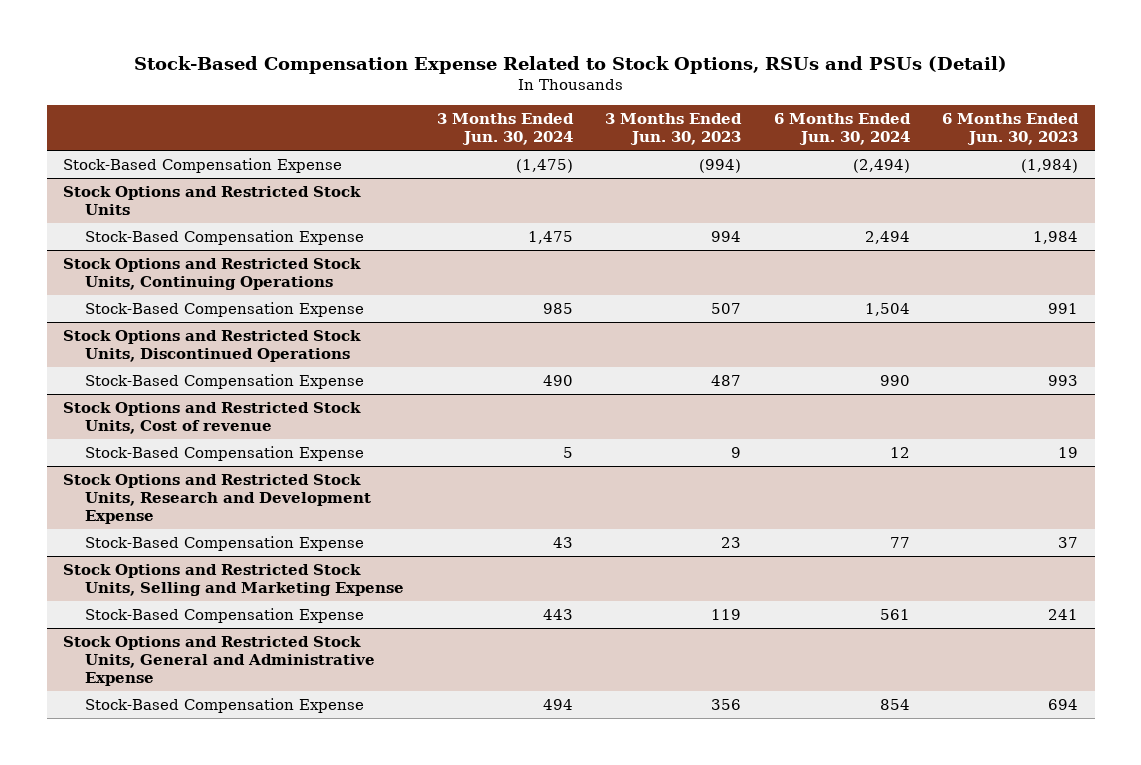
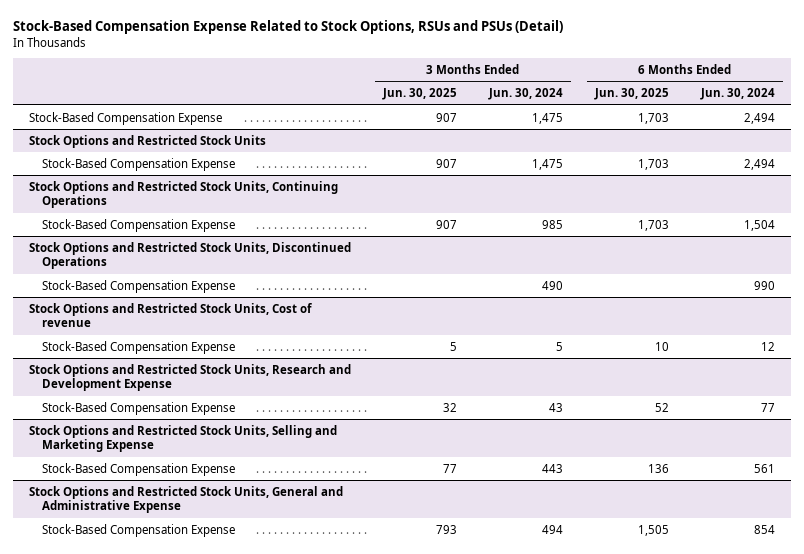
[605,113,743,146] 3 Months Ended Jun. 30, 2023 -> none
[942,113,1080,146] 6 Months Ended Jun. 30, 2023 -> none
none -> [382,88,458,101] Jun. 30, 2025
none -> [594,88,670,101] Jun. 30, 2025
[515,158,573,173] (1,475) -> [532,112,564,124] 1,475
[852,158,910,173] (2,494) -> [744,112,776,124] 2,494

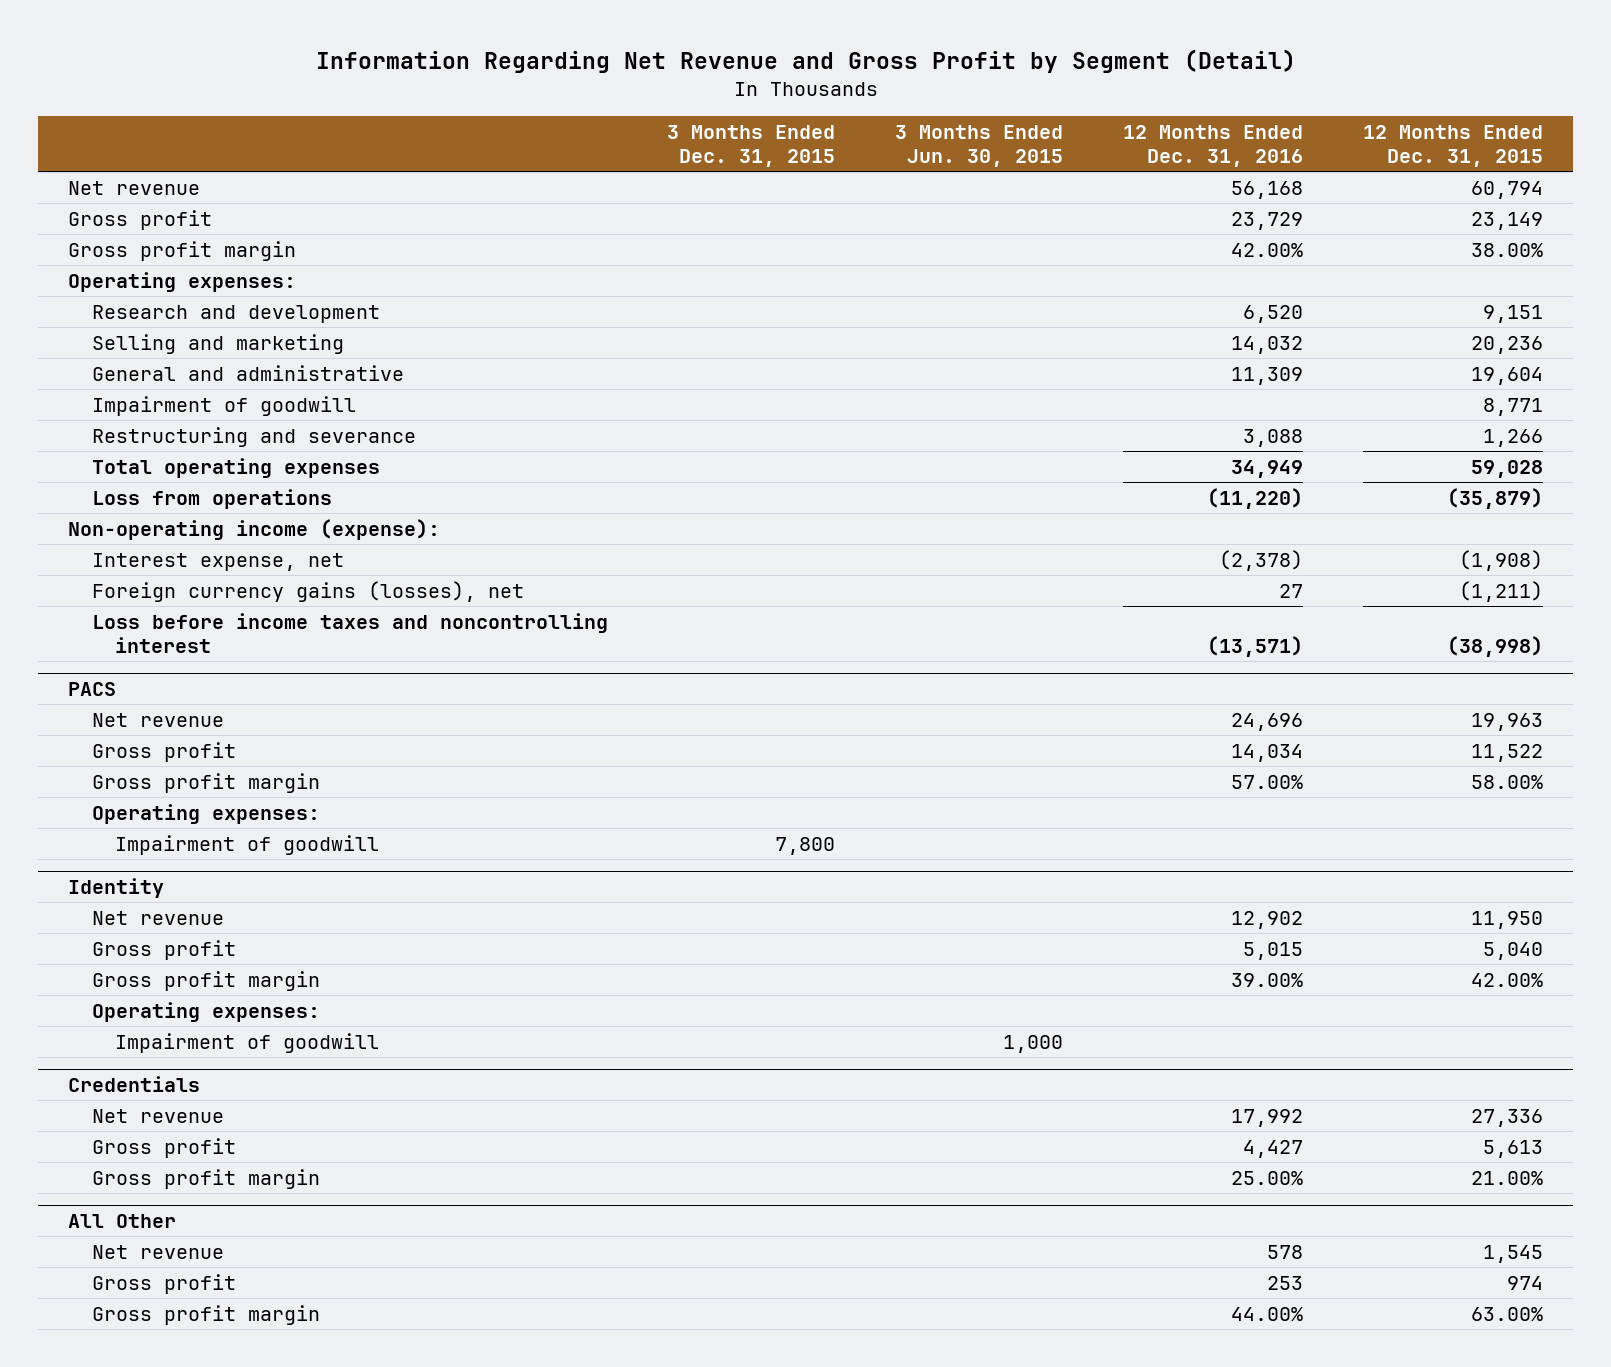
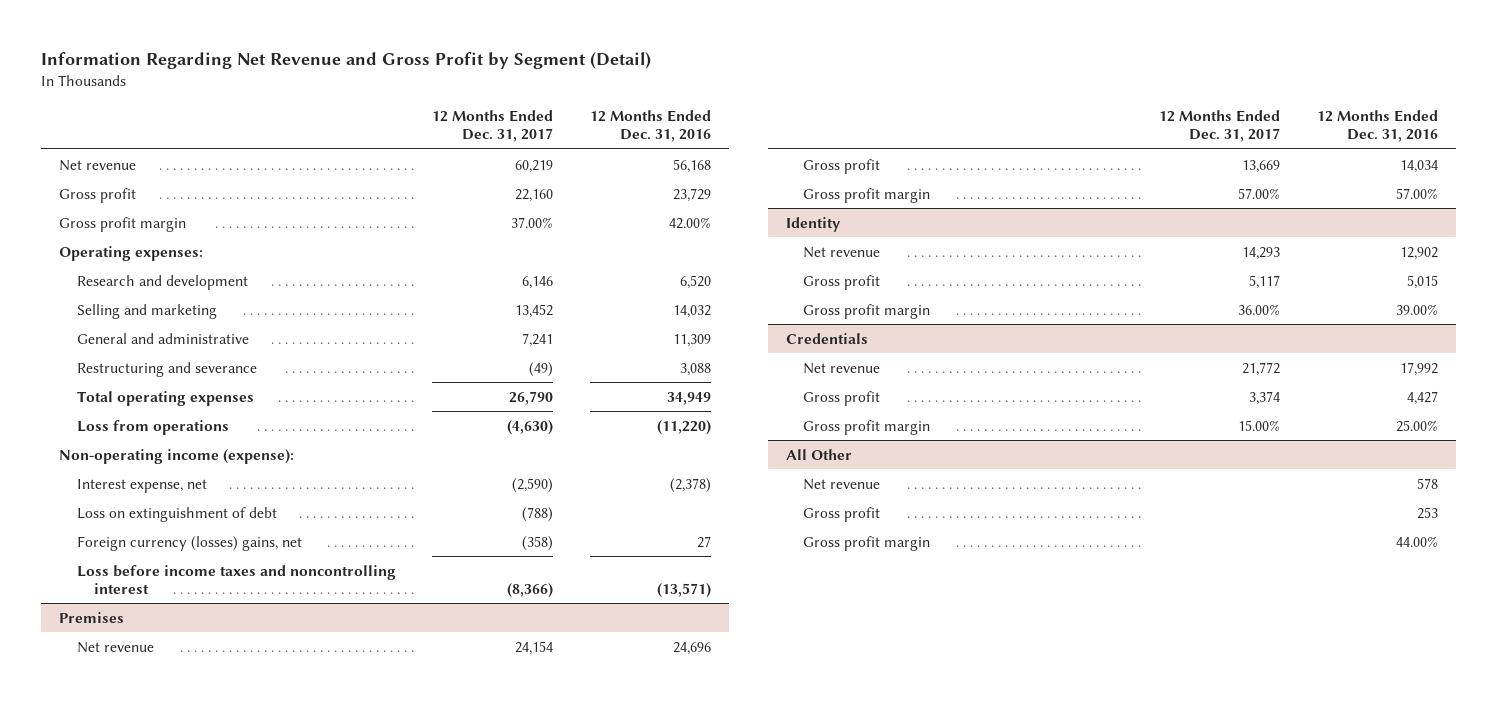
[667,125,836,168] 3 Months Ended Dec. 31, 2015 -> none
[895,125,1064,168] 3 Months Ended Jun. 30, 2015 -> none
[1362,125,1543,168] 12 Months Ended Dec. 31, 2015 -> none
none -> [432,109,554,143] 12 Months Ended Dec. 31, 2017
[91,395,356,416] Impairment of goodwill -> none
none -> [76,506,277,522] Loss on extinguishment of debt
[91,580,524,602] Foreign currency gains (losses), net -> [76,535,302,551] Foreign currency (losses) gains, net
[68,681,117,696] PACS -> [59,611,125,623] Premises
[91,803,320,824] Operating expenses: -> none
[114,834,379,855] Impairment of goodwill -> none
[91,1001,320,1022] Operating expenses: -> none
[114,1032,379,1053] Impairment of goodwill -> none

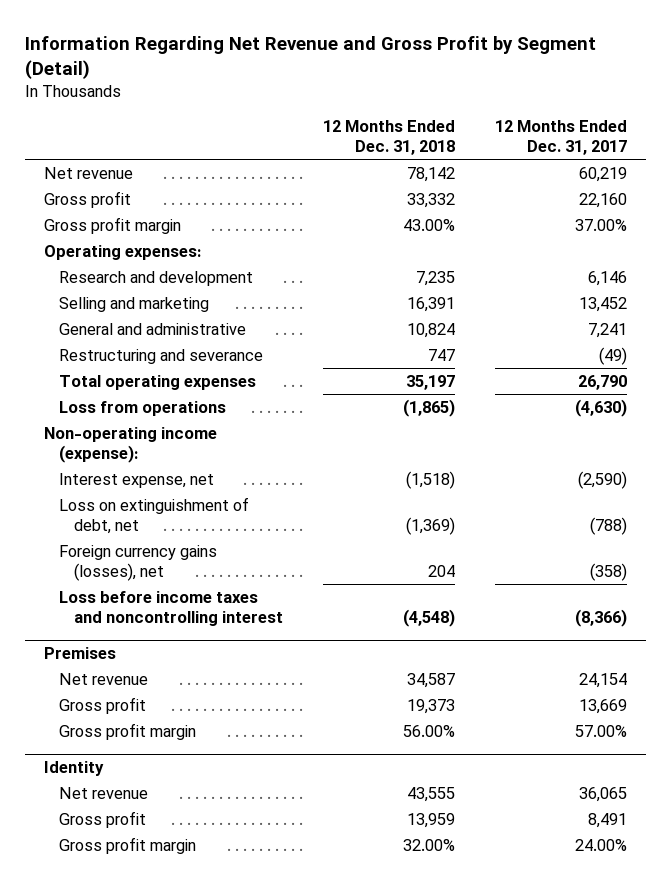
[589,109,711,143] 12 Months Ended Dec. 31, 2016 -> none
none -> [322,119,455,156] 12 Months Ended Dec. 31, 2018
[76,506,277,522] Loss on extinguishment of debt -> [59,496,250,535] Loss on extinguishment of debt, net
[76,535,302,551] Foreign currency (losses) gains, net -> [59,544,218,582] Foreign currency gains (losses), net
[786,332,869,344] Credentials -> none
[803,362,881,374] Net revenue -> none
[803,390,881,406] Gross profit -> none
[803,419,931,435] Gross profit margin -> none
[786,448,853,460] All Other -> none
[803,478,881,490] Net revenue -> none
[803,506,881,522] Gross profit -> none
[803,535,931,551] Gross profit margin -> none
[1242,246,1281,260] 14,293 -> [578,786,627,802] 36,065
[1249,274,1281,289] 5,117 -> [587,812,627,828] 8,491
[1238,303,1281,315] 36.00% -> [574,838,627,851] 24.00%

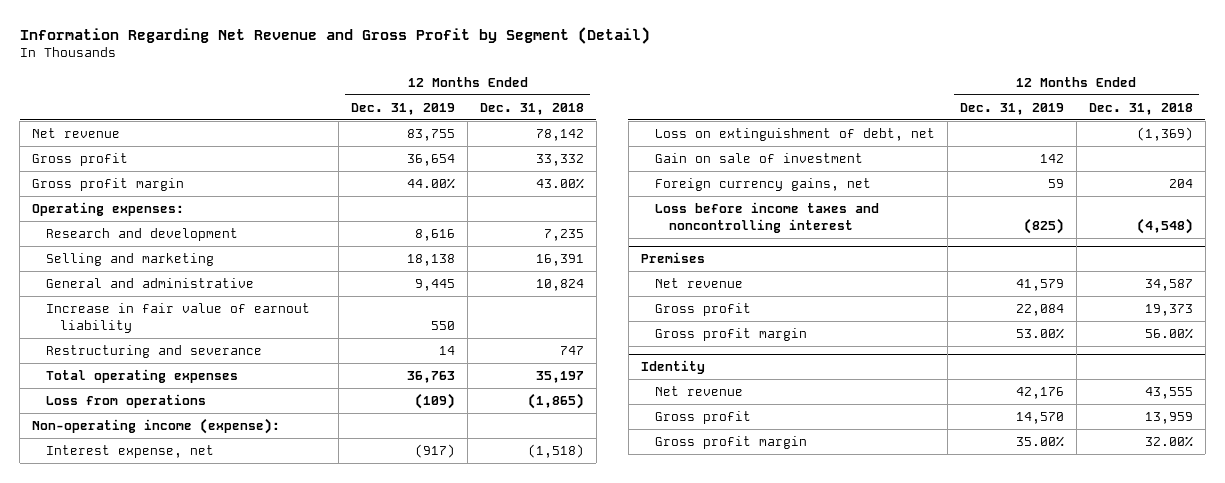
[494,119,627,156] 12 Months Ended Dec. 31, 2017 -> none
none -> [351,102,456,115] Dec. 31, 2019
none -> [46,302,311,333] Increase in fair value of earnout liability
none -> [655,152,864,163] Gain on sale of investment
[59,544,218,582] Foreign currency gains (losses), net -> [655,177,872,191] Foreign currency gains, net

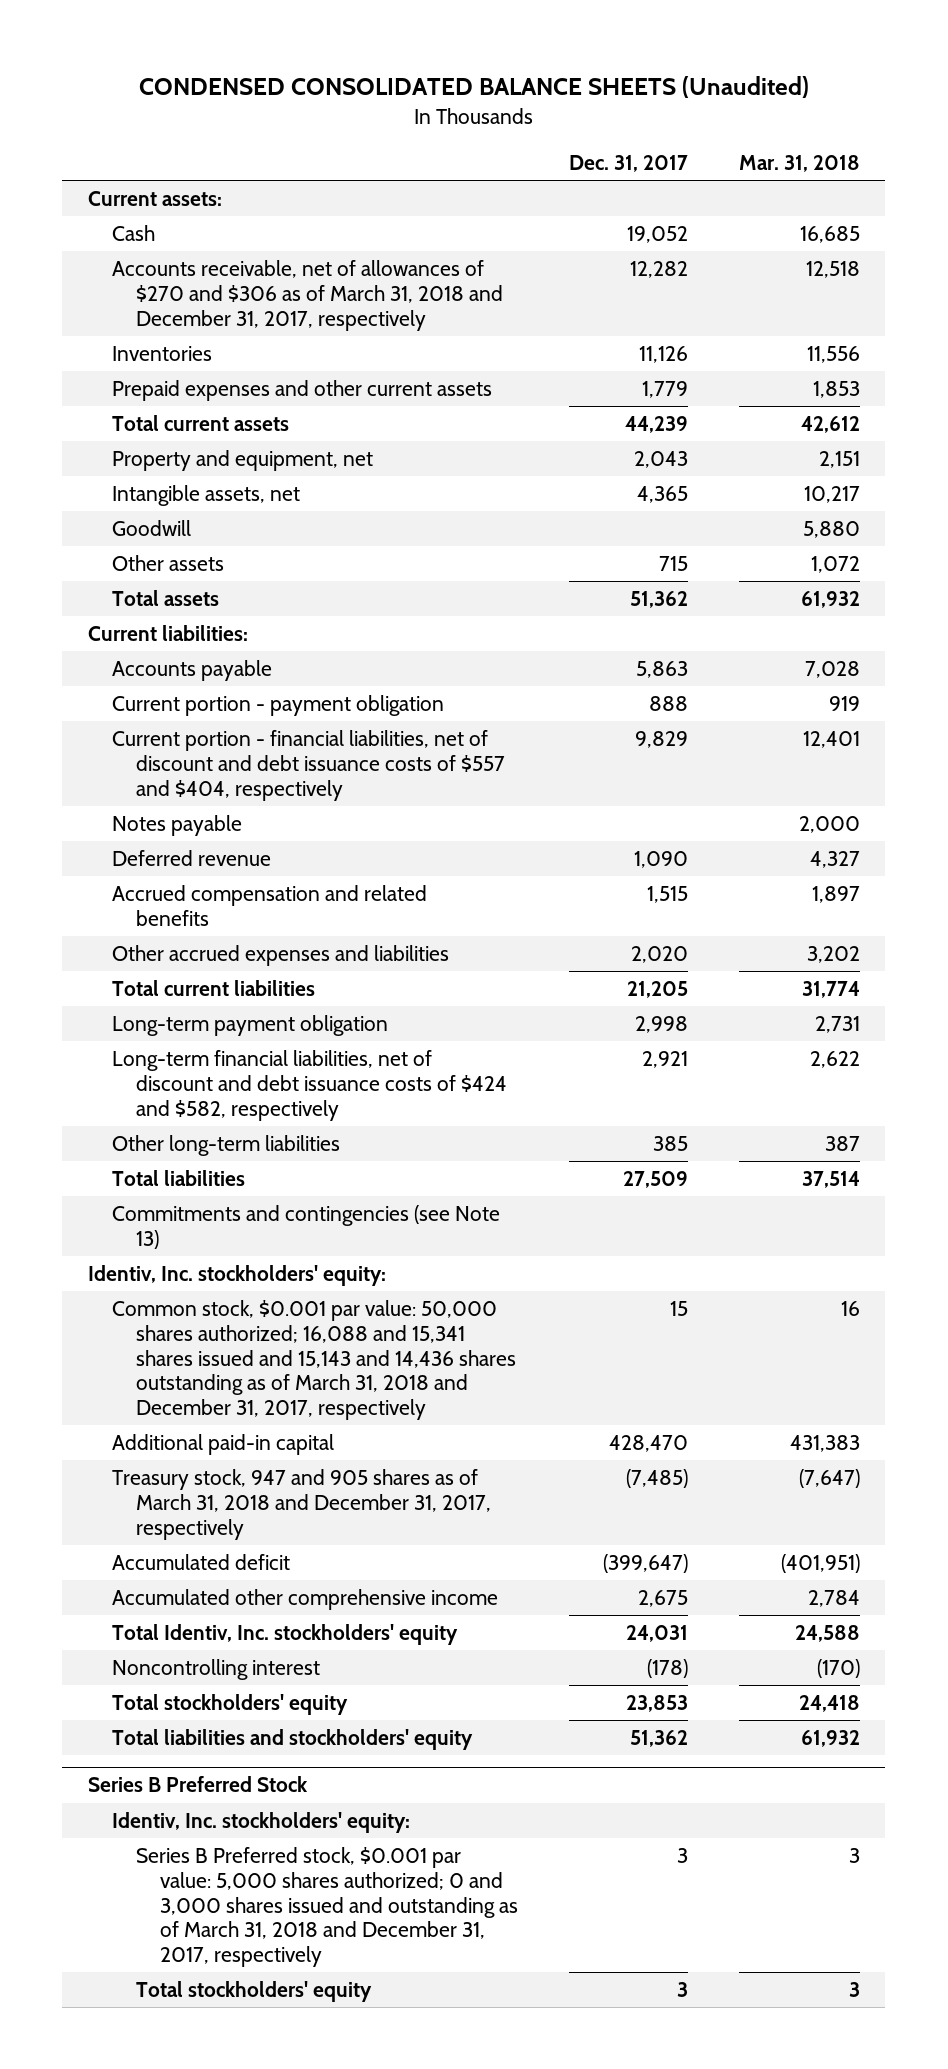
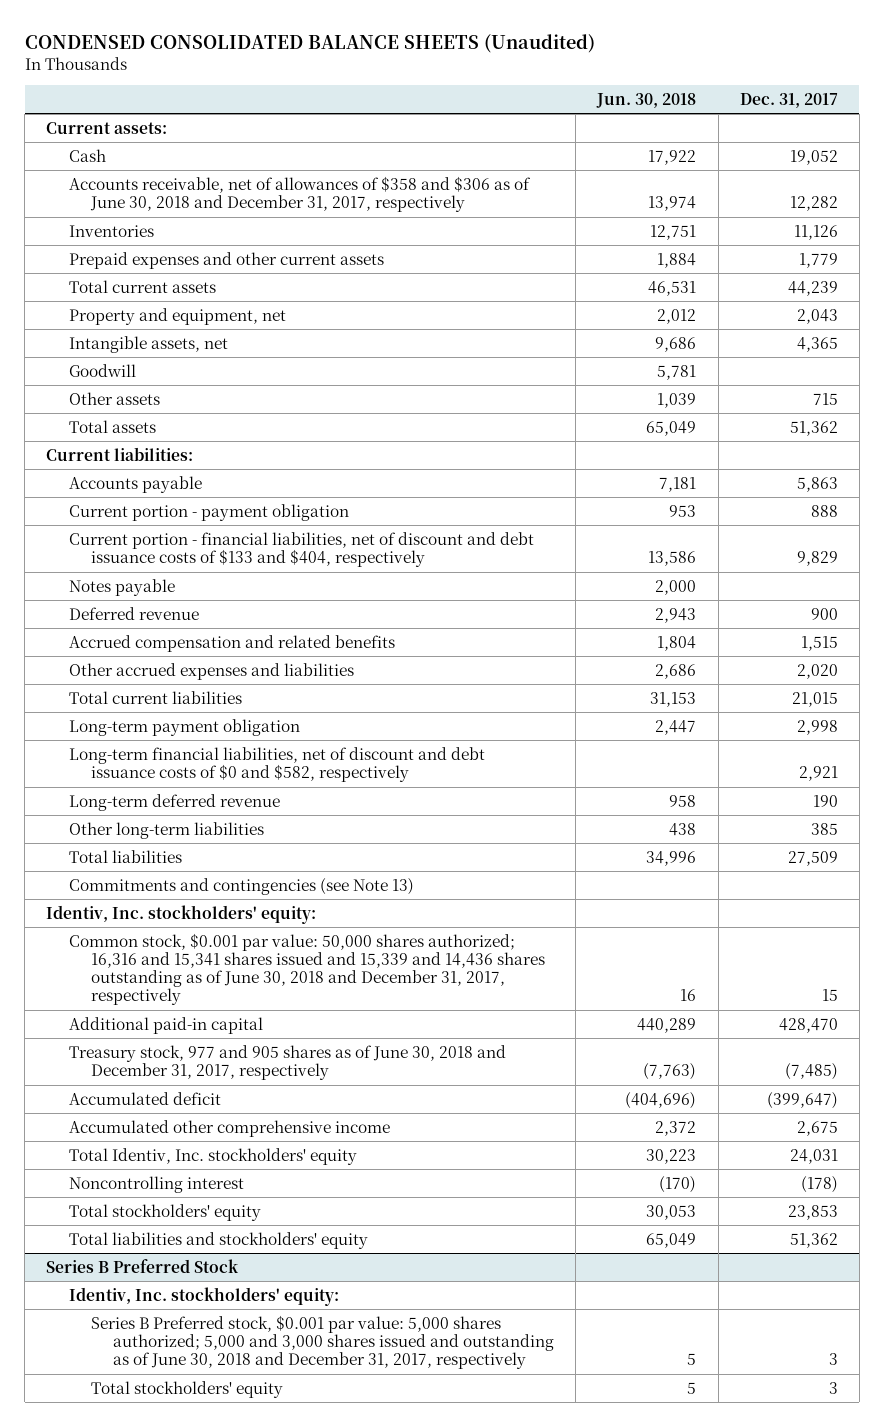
[738,154,860,172] Mar. 31, 2018 -> none
none -> [596,92,697,108] Jun. 30, 2018
[111,260,504,331] Accounts receivable, net of allowances of $270 and $306 as of March 31, 2018 and December 31, 2017, respectively -> [68,175,531,213] Accounts receivable, net of allowances of $358 and $306 as of June 30, 2018 and December 31, 2017, respectively
[111,730,506,801] Current portion - financial liabilities, net of discount and debt issuance costs of $557 and $404, respectively -> [68,531,534,568] Current portion - financial liabilities, net of discount and debt issuance costs of $133 and $404, respectively
[633,851,688,869] 1,090 -> [810,607,838,620] 900
[626,981,688,999] 21,205 -> [791,691,838,707] 21,015
[111,1050,508,1121] Long-term financial liabilities, net of discount and debt issuance costs of $424 and $582, respectively -> [68,746,485,783] Long-term financial liabilities, net of discount and debt issuance costs of $0 and $582, respectively
none -> [68,793,280,811] Long-term deferred revenue
[111,1300,517,1421] Common stock, $0.001 par value: 50,000 shares authorized; 16,088 and 15,341 shares issued and 15,143 and 14,436 shares outstanding as of March 31, 2018 and December 31, 2017, respectively -> [68,932,545,1006] Common stock, $0.001 par value: 50,000 shares authorized; 16,316 and 15,341 shares issued and 15,339 and 14,436 shares outstanding as of June 30, 2018 and December 31, 2017, respectively
[111,1469,492,1540] Treasury stock, 947 and 905 shares as of March 31, 2018 and December 31, 2017, respectively -> [68,1044,506,1081] Treasury stock, 977 and 905 shares as of June 30, 2018 and December 31, 2017, respectively
[136,1847,519,1968] Series B Preferred stock, $0.001 par value: 5,000 shares authorized; 0 and 3,000 shares issued and outstanding as of March 31, 2018 and December 31, 2017, respectively -> [90,1314,555,1370] Series B Preferred stock, $0.001 par value: 5,000 shares authorized; 5,000 and 3,000 shares issued and outstanding as of June 30, 2018 and December 31, 2017, respectively

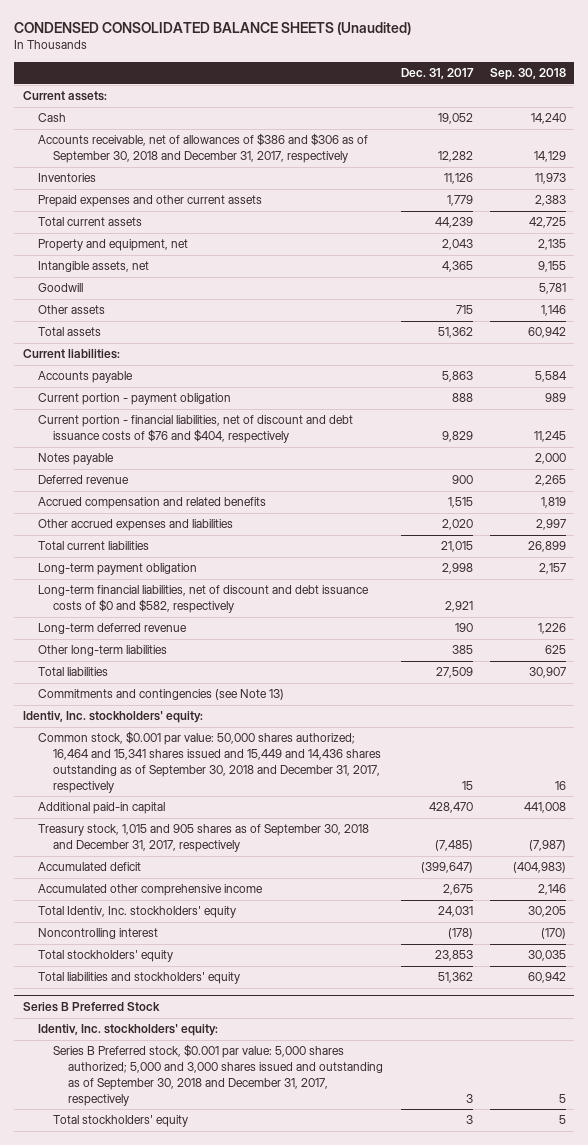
[596,92,697,108] Jun. 30, 2018 -> none
none -> [489,68,566,81] Sep. 30, 2018
[68,175,531,213] Accounts receivable, net of allowances of $358 and $306 as of June 30, 2018 and December 31, 2017, respectively -> [37,133,368,164] Accounts receivable, net of allowances of $386 and $306 as of September 30, 2018 and December 31, 2017, respectively
[68,531,534,568] Current portion - financial liabilities, net of discount and debt issuance costs of $133 and $404, respectively -> [37,415,353,444] Current portion - financial liabilities, net of discount and debt issuance costs of $76 and $404, respectively
[68,932,545,1006] Common stock, $0.001 par value: 50,000 shares authorized; 16,316 and 15,341 shares issued and 15,339 and 14,436 shares outstanding as of June 30, 2018 and December 31, 2017, respectively -> [37,731,382,793] Common stock, $0.001 par value: 50,000 shares authorized; 16,464 and 15,341 shares issued and 15,449 and 14,436 shares outstanding as of September 30, 2018 and December 31, 2017, respectively
[68,1044,506,1081] Treasury stock, 977 and 905 shares as of June 30, 2018 and December 31, 2017, respectively -> [37,824,369,853] Treasury stock, 1,015 and 905 shares as of September 30, 2018 and December 31, 2017, respectively
[90,1314,555,1370] Series B Preferred stock, $0.001 par value: 5,000 shares authorized; 5,000 and 3,000 shares issued and outstanding as of June 30, 2018 and December 31, 2017, respectively -> [53,1044,384,1106] Series B Preferred stock, $0.001 par value: 5,000 shares authorized; 5,000 and 3,000 shares issued and outstanding as of September 30, 2018 and December 31, 2017, respectively

